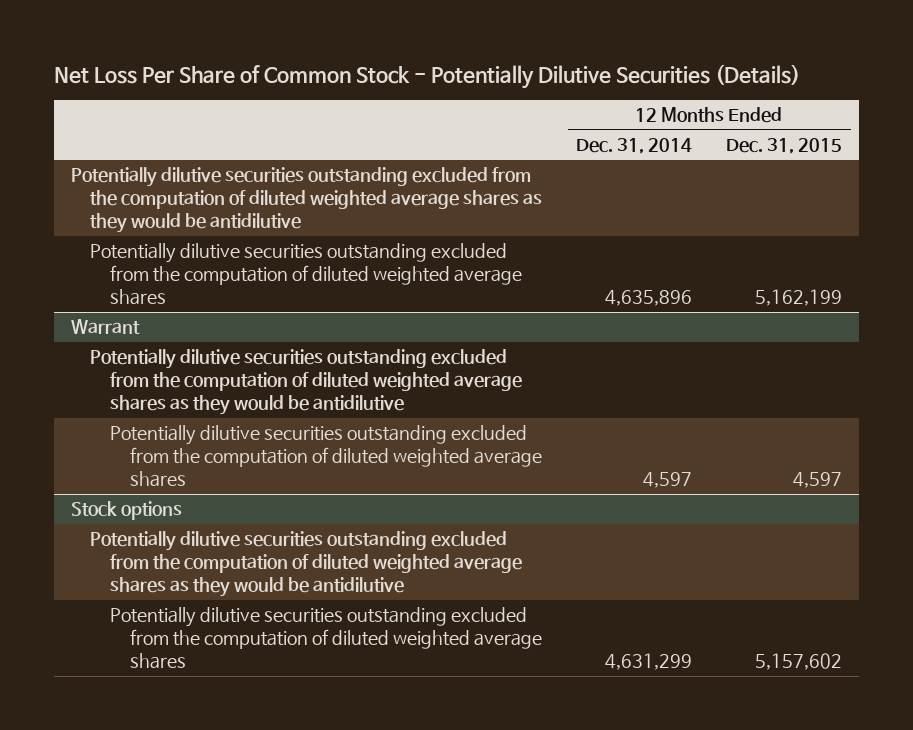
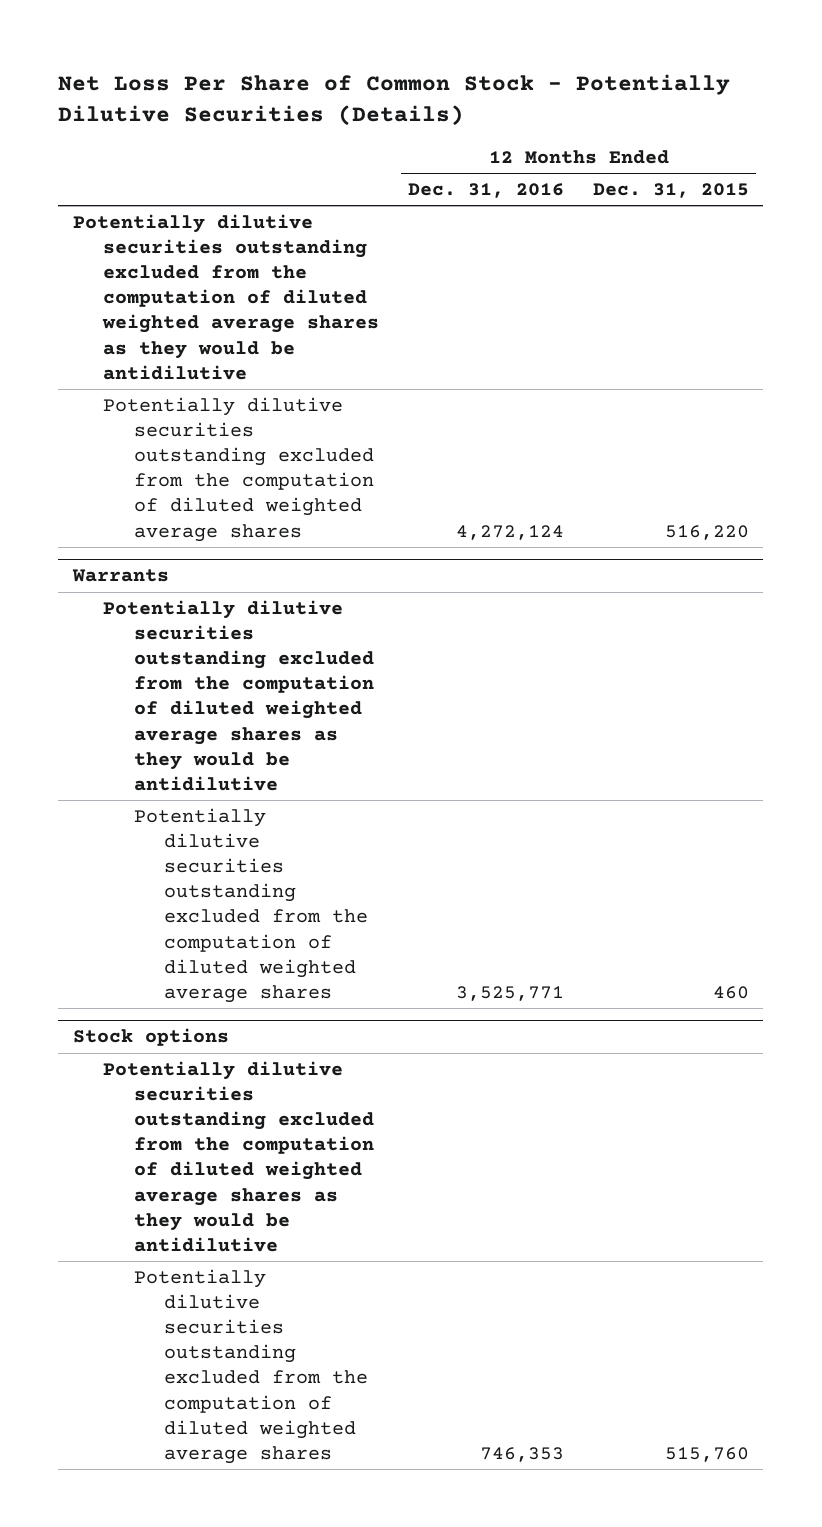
[576,137,693,154] Dec. 31, 2014 -> none
none -> [408,182,565,198] Dec. 31, 2016
[755,289,843,307] 5,162,199 -> [664,524,749,540] 516,220
[70,319,140,335] Warrant -> [71,569,169,583] Warrants
[793,472,843,489] 4,597 -> [712,985,749,999] 460
[755,653,843,671] 5,157,602 -> [664,1446,749,1462] 515,760

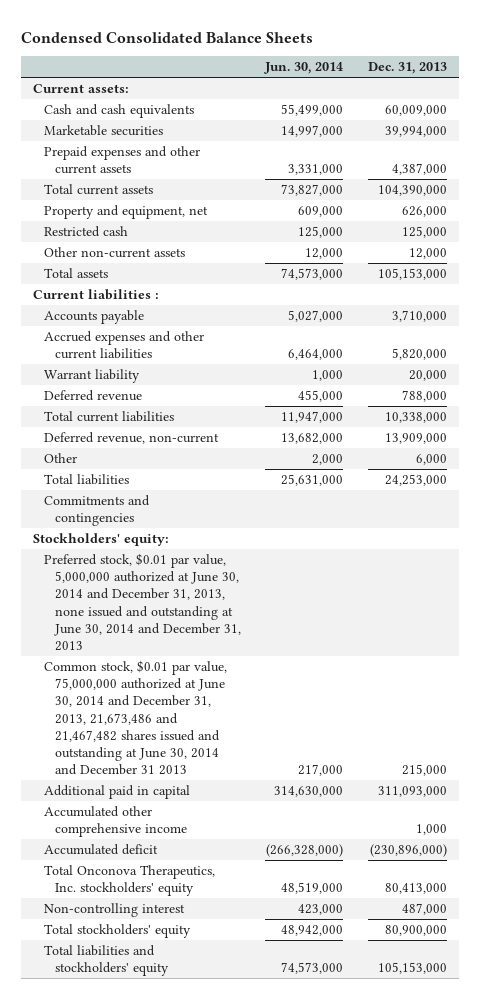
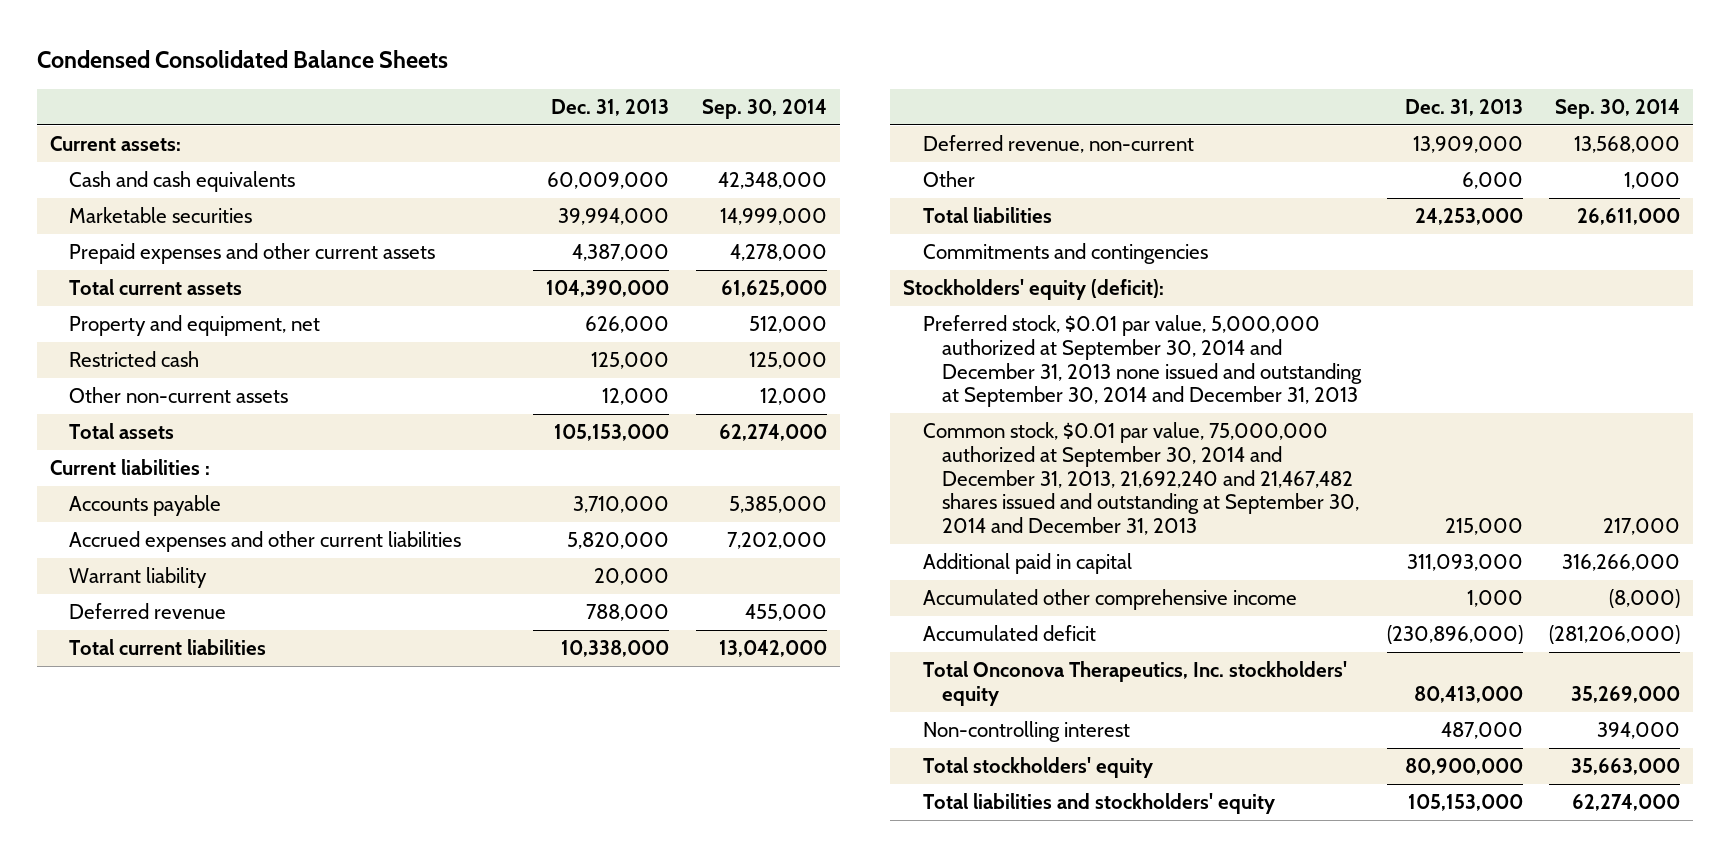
[264,62,344,75] Jun. 30, 2014 -> none
none -> [701,98,827,119] Sep. 30, 2014
[33,533,170,547] Stockholders' equity: -> [903,279,1165,301] Stockholders' equity (deficit):
[44,553,241,651] Preferred stock, $0.01 par value, 5,000,000 authorized at June 30, 2014 and December 31, 2013, none issued and outstanding at June 30, 2014 and December 31, 2013 -> [922,315,1362,408] Preferred stock, $0.01 par value, 5,000,000 authorized at September 30, 2014 and December 31, 2013 none issued and outstanding at September 30, 2014 and December 31, 2013
[44,660,228,775] Common stock, $0.01 par value, 75,000,000 authorized at June 30, 2014 and December 31, 2013, 21,673,486 and 21,467,482 shares issued and outstanding at June 30, 2014 and December 31 2013 -> [922,422,1359,535] Common stock, $0.01 par value, 75,000,000 authorized at September 30, 2014 and December 31, 2013, 21,692,240 and 21,467,482 shares issued and outstanding at September 30, 2014 and December 31, 2013

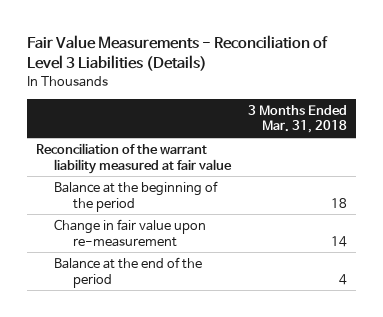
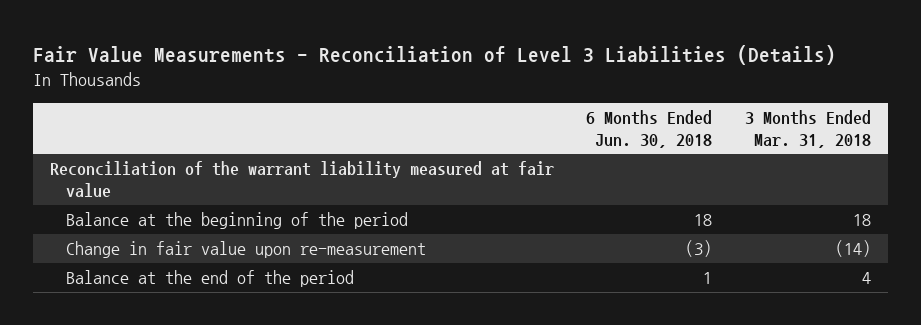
none -> [586,109,713,148] 6 Months Ended Jun. 30, 2018
[331,235,348,247] 14 -> [835,239,872,257] (14)

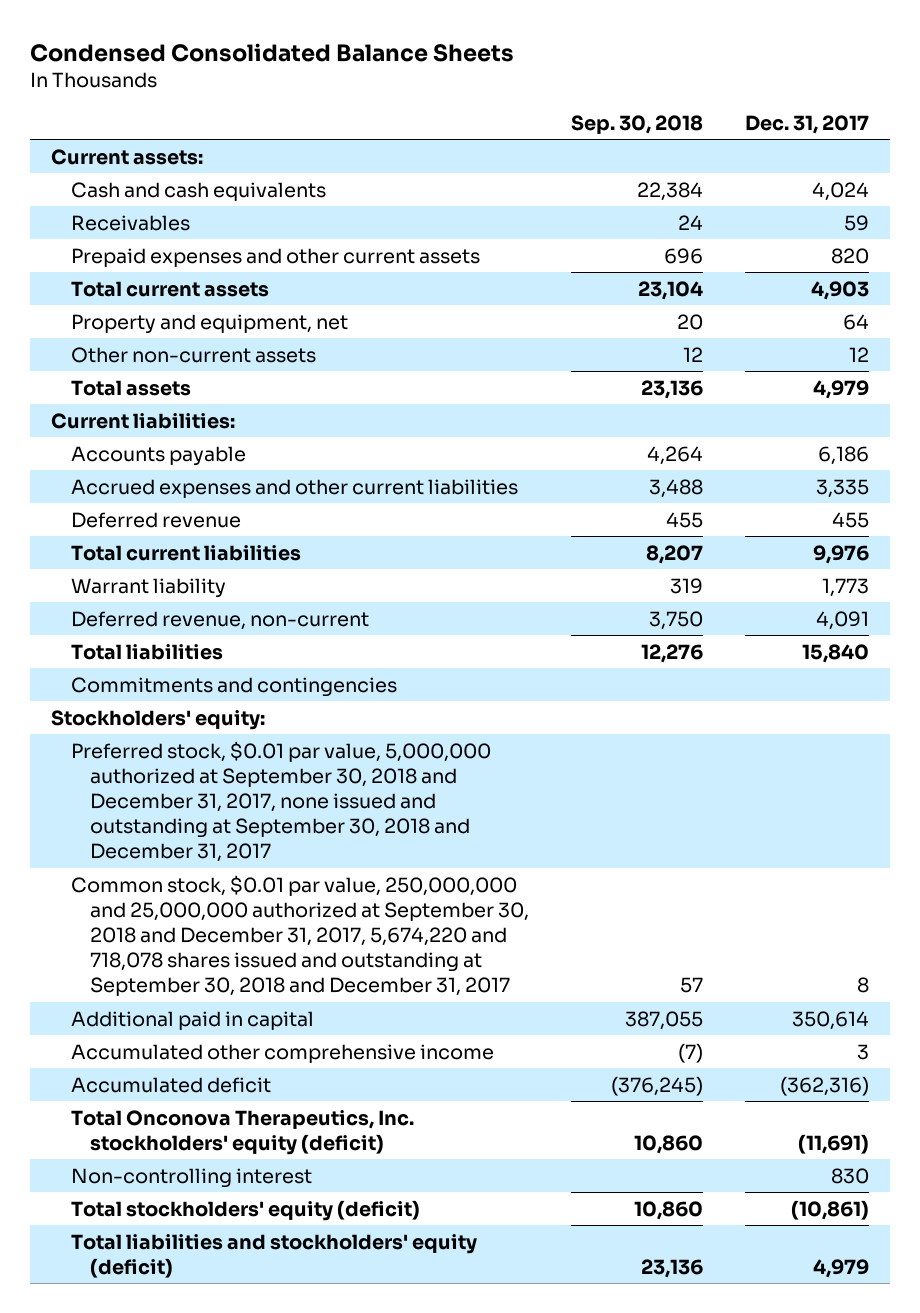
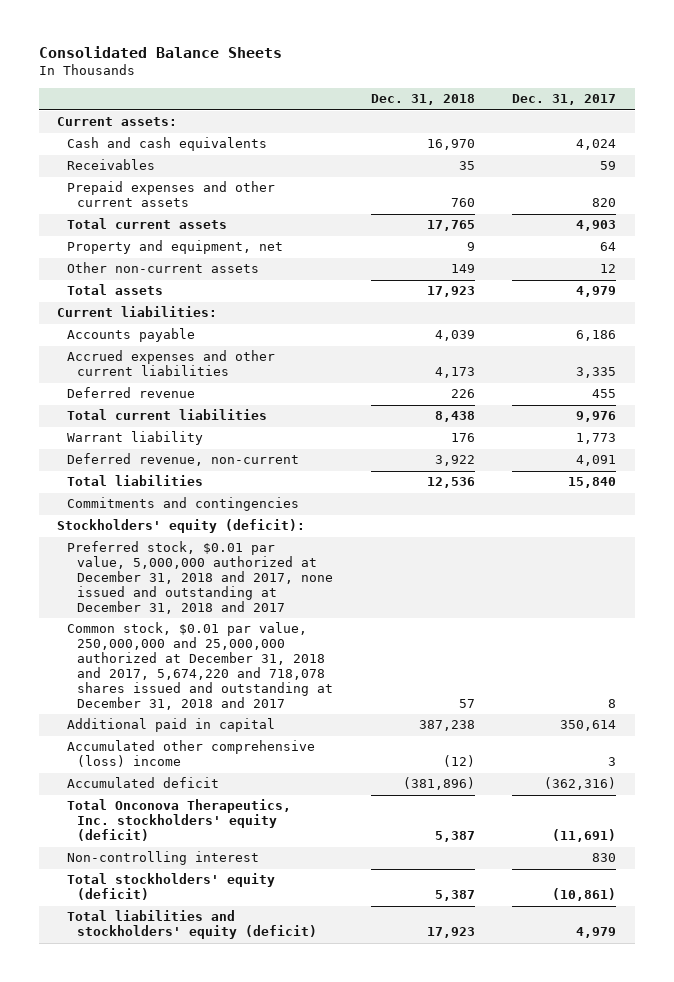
[30,42,515,62] Condensed Consolidated Balance Sheets -> [38,46,282,59] Consolidated Balance Sheets
[570,114,703,134] Sep. 30, 2018 -> none
none -> [370,94,475,106] Dec. 31, 2018
[51,709,266,730] Stockholders' equity: -> [57,519,306,534] Stockholders' equity (deficit):
[70,740,491,863] Preferred stock, $0.01 par value, 5,000,000 authorized at September 30, 2018 and December 31, 2017, none issued and outstanding at September 30, 2018 and December 31, 2017 -> [67,541,334,615] Preferred stock, $0.01 par value, 5,000,000 authorized at December 31, 2018 and 2017, none issued and outstanding at December 31, 2018 and 2017
[70,874,529,997] Common stock, $0.01 par value, 250,000,000 and 25,000,000 authorized at September 30, 2018 and December 31, 2017, 5,674,220 and 718,078 shares issued and outstanding at September 30, 2018 and December 31, 2017 -> [67,622,334,711] Common stock, $0.01 par value, 250,000,000 and 25,000,000 authorized at December 31, 2018 and 2017, 5,674,220 and 718,078 shares issued and outstanding at December 31, 2018 and 2017
[70,1043,494,1063] Accumulated other comprehensive income -> [67,740,316,768] Accumulated other comprehensive (loss) income

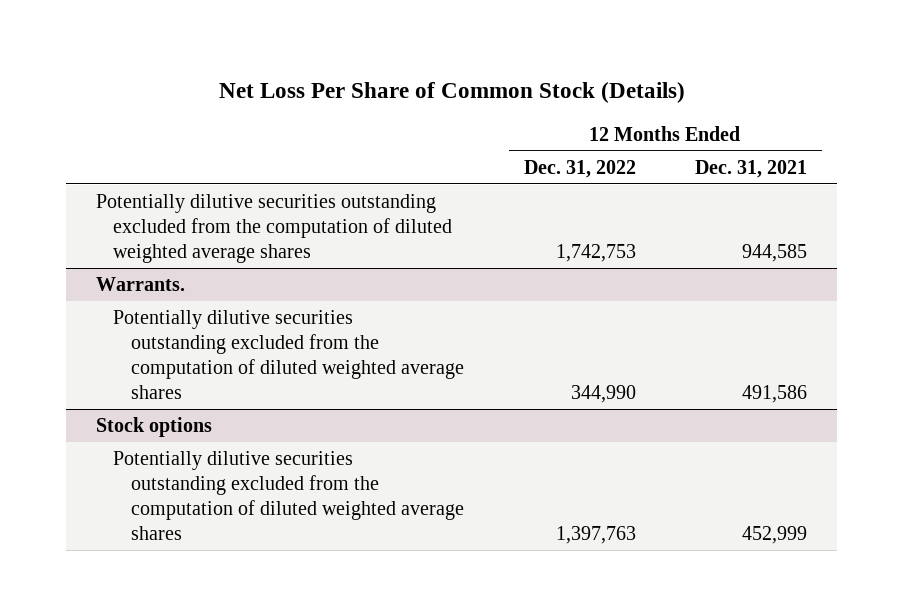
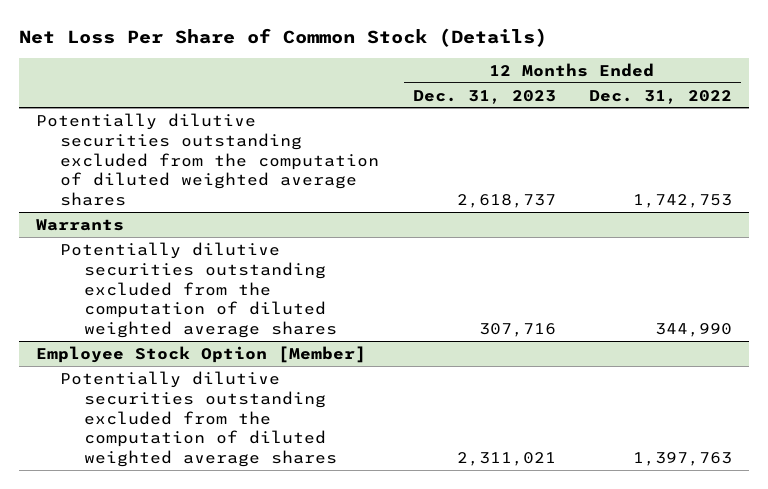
[695,159,808,178] Dec. 31, 2021 -> none
none -> [412,89,556,104] Dec. 31, 2023
[96,276,186,291] Warrants. -> [35,218,124,231] Warrants
[96,416,213,437] Stock options -> [35,345,366,363] Employee Stock Option [Member]

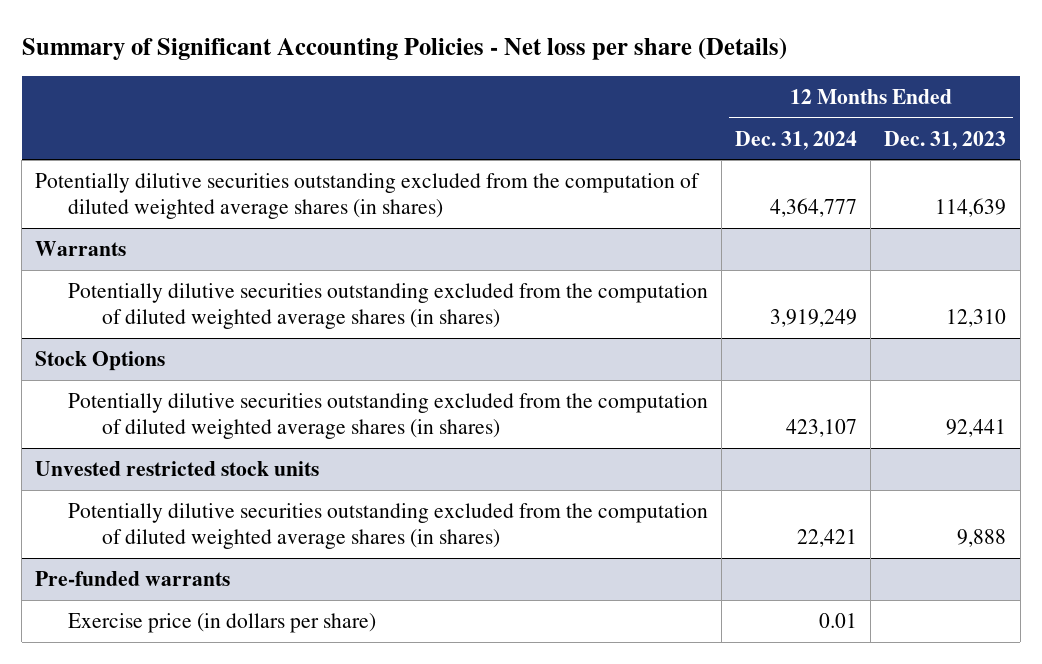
[18,27,547,47] Net Loss Per Share of Common Stock (Details) -> [21,37,787,60] Summary of Significant Accounting Policies - Net loss per share (Details)
[589,89,733,104] Dec. 31, 2022 -> none
none -> [735,130,858,150] Dec. 31, 2024
[35,112,379,207] Potentially dilutive securities outstanding excluded from the computation of diluted weighted average shares -> [35,172,701,220] Potentially dilutive securities outstanding excluded from the computation of diluted weighted average shares (in shares)
[456,194,556,209] 2,618,737 -> [935,198,1007,218] 114,639
[59,241,337,339] Potentially dilutive securities outstanding excluded from the computation of diluted weighted average shares -> [68,282,709,330] Potentially dilutive securities outstanding excluded from the computation of diluted weighted average shares (in shares)
[478,323,556,338] 307,716 -> [946,309,1007,328] 12,310
[35,345,366,363] Employee Stock Option [Member] -> [35,350,166,371] Stock Options
[59,370,337,468] Potentially dilutive securities outstanding excluded from the computation of diluted weighted average shares -> [68,392,709,440] Potentially dilutive securities outstanding excluded from the computation of diluted weighted average shares (in shares)
[456,452,556,467] 2,311,021 -> [946,419,1007,438] 92,441
none -> [35,460,320,476] Unvested restricted stock units
none -> [68,502,709,550] Potentially dilutive securities outstanding excluded from the computation of diluted weighted average shares (in shares)
none -> [35,570,231,586] Pre-funded warrants
none -> [68,612,377,633] Exercise price (in dollars per share)

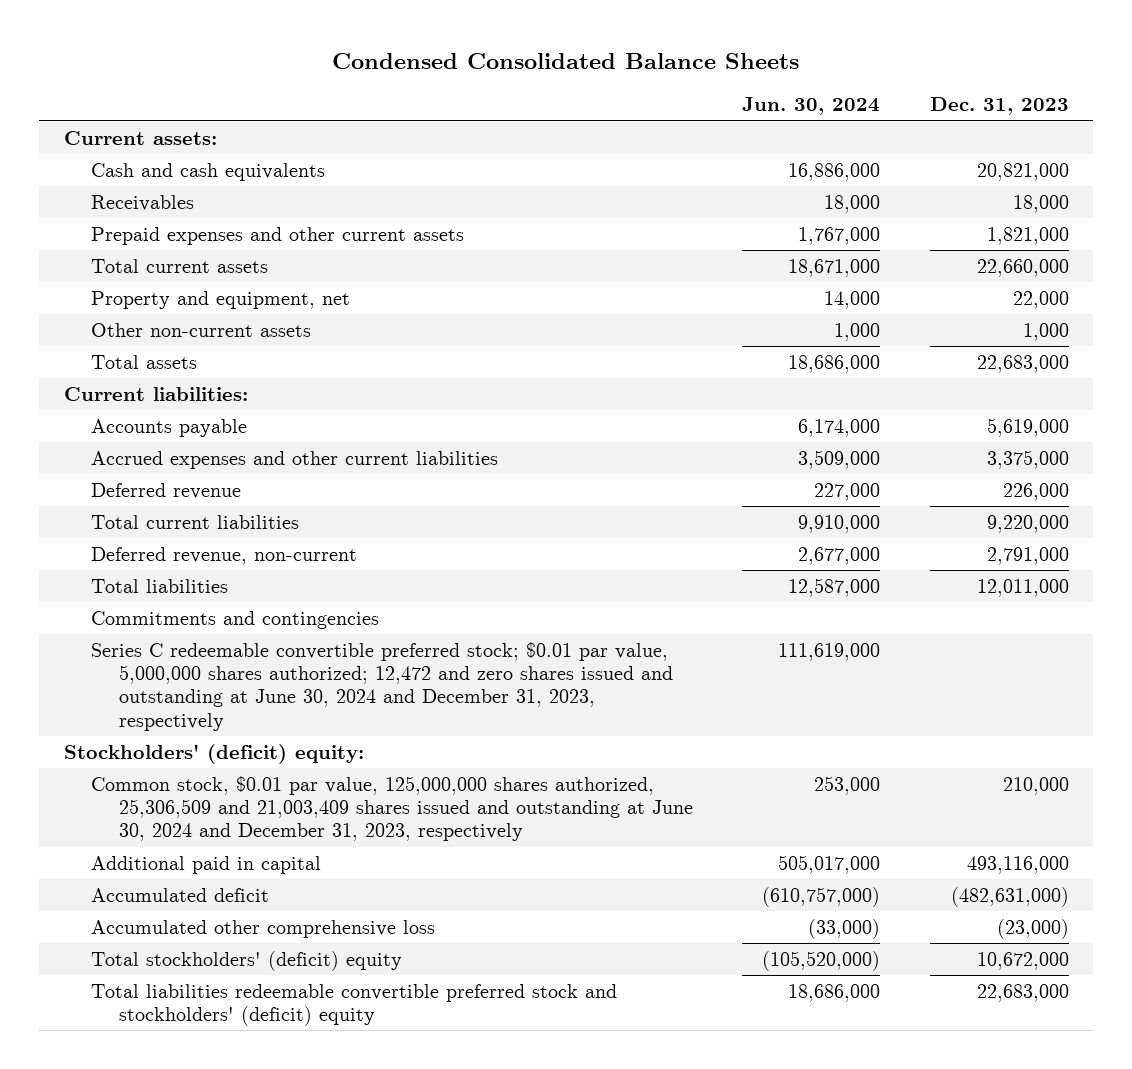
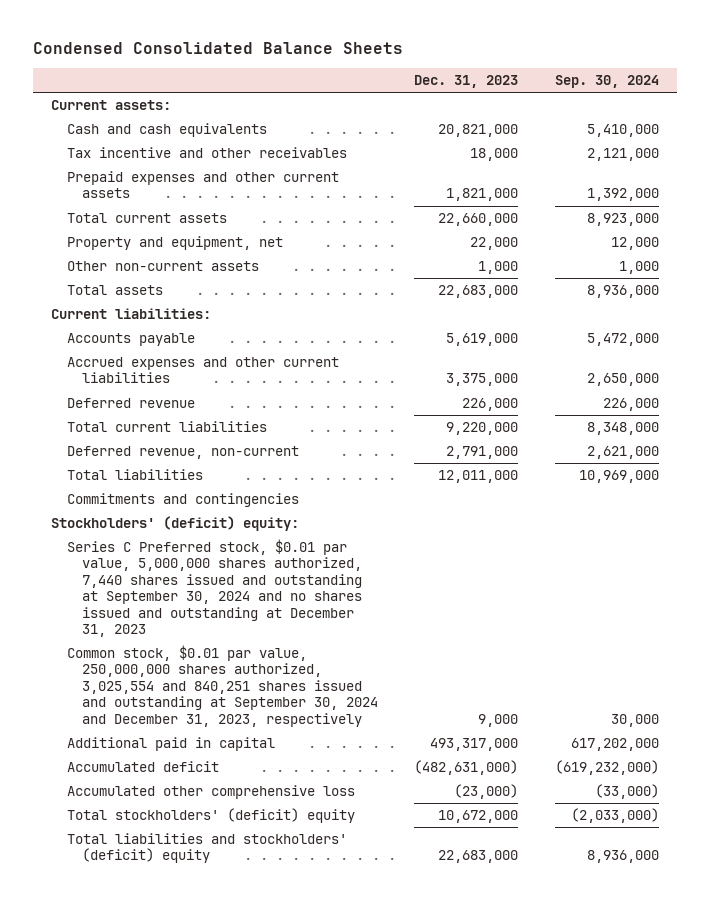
[742,97,881,116] Jun. 30, 2024 -> none
none -> [554,74,659,88] Sep. 30, 2024
[91,194,195,211] Receivables -> [66,147,347,159] Tax incentive and other receivables
[91,641,673,731] Series C redeemable convertible preferred stock; $0.01 par value, 5,000,000 shares authorized; 12,472 and zero shares issued and outstanding at June 30, 2024 and December 31, 2023, respectively -> none
none -> [66,539,363,637] Series C Preferred stock, $0.01 par value, 5,000,000 shares authorized, 7,440 shares issued and outstanding at September 30, 2024 and no shares issued and outstanding at December 31, 2023
[91,775,693,842] Common stock, $0.01 par value, 125,000,000 shares authorized, 25,306,509 and 21,003,409 shares issued and outstanding at June 30, 2024 and December 31, 2023, respectively -> [66,645,379,727] Common stock, $0.01 par value, 250,000,000 shares authorized, 3,025,554 and 840,251 shares issued and outstanding at September 30, 2024 and December 31, 2023, respectively
[1002,776,1069,795] 210,000 -> [478,713,519,727] 9,000
[966,855,1069,874] 493,116,000 -> [430,738,519,752] 493,317,000
[91,983,618,1027] Total liabilities redeemable convertible preferred stock and stockholders' (deficit) equity -> [66,833,347,864] Total liabilities and stockholders' (deficit) equity

